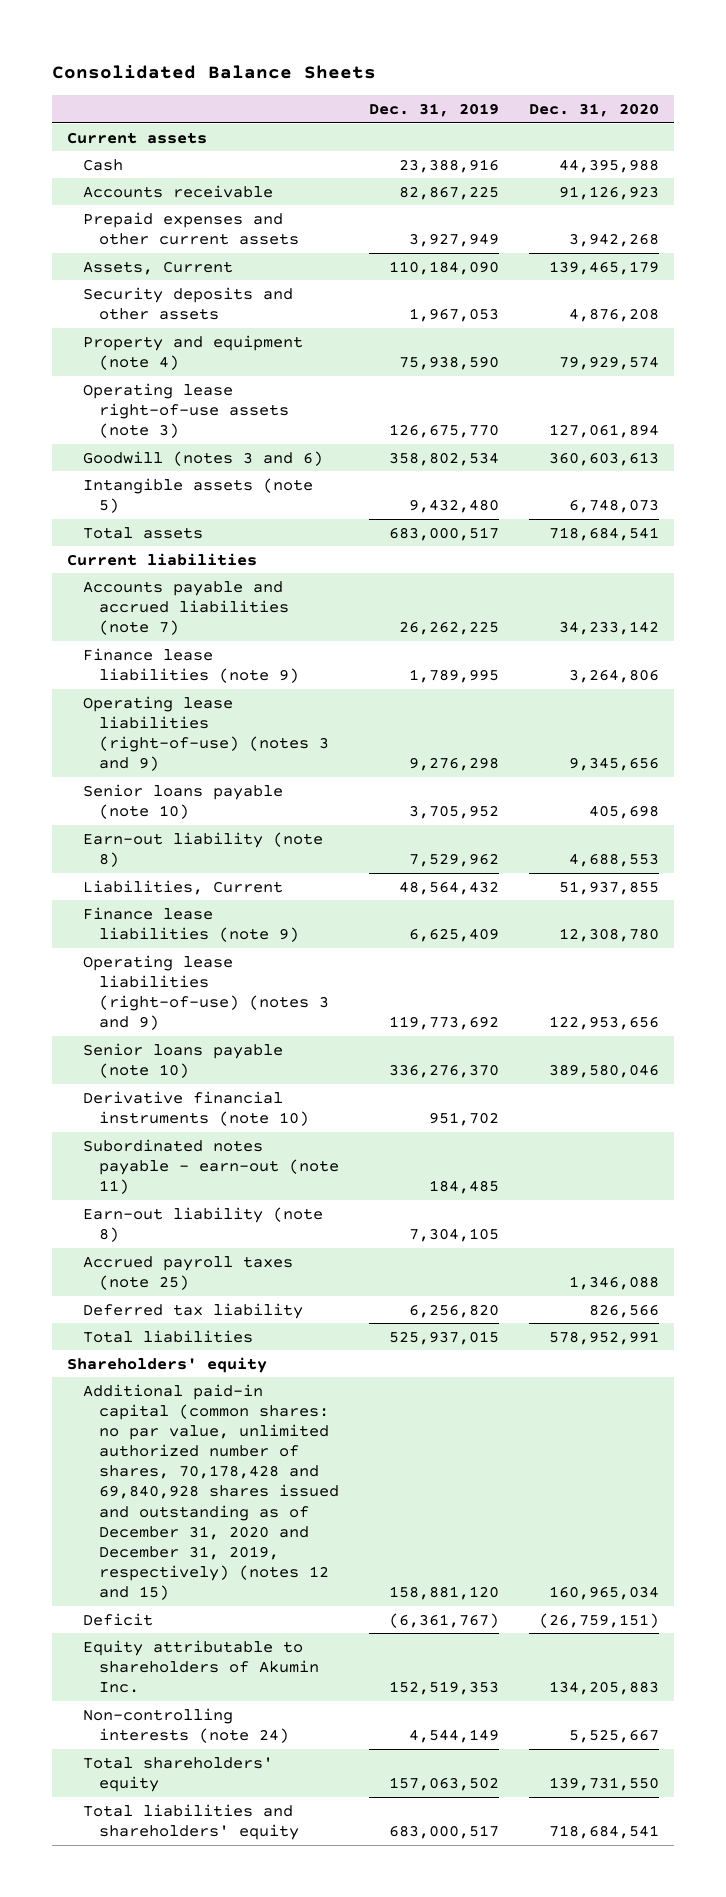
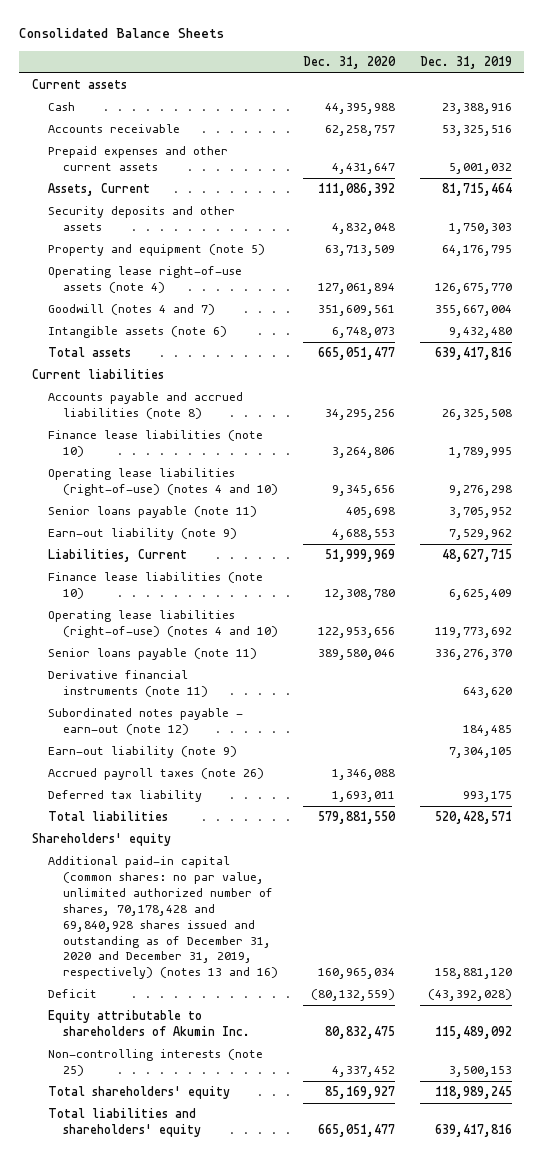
[399,185,500,200] 82,867,225 -> [442,125,513,137] 53,325,516
[559,185,660,200] 91,126,923 -> [325,125,396,137] 62,258,757
[409,232,500,247] 3,927,949 -> [449,163,513,175] 5,001,032
[569,232,660,247] 3,942,268 -> [332,163,396,175] 4,431,647
[389,260,500,275] 110,184,090 -> [442,183,513,197] 81,715,464
[549,260,660,275] 139,465,179 -> [318,183,396,197] 111,086,392
[409,307,500,322] 1,967,053 -> [449,223,513,235] 1,750,303
[569,307,660,322] 4,876,208 -> [332,223,396,235] 4,832,048
[82,334,303,370] Property and equipment (note 4) -> [47,244,265,257] Property and equipment (note 5)
[399,355,500,370] 75,938,590 -> [442,245,513,257] 64,176,795
[559,355,660,370] 79,929,574 -> [325,245,396,257] 63,713,509
[82,382,290,439] Operating lease right-of-use assets (note 3) -> [47,266,242,294] Operating lease right-of-use assets (note 4)
[82,450,323,466] Goodwill (notes 3 and 6) -> [47,304,215,316] Goodwill (notes 4 and 7)
[389,451,500,466] 358,802,534 -> [435,305,513,317] 355,667,004
[549,451,660,466] 360,603,613 -> [318,305,396,317] 351,609,561
[82,477,313,513] Intangible assets (note 5) -> [47,326,227,339] Intangible assets (note 6)
[389,526,500,541] 683,000,517 -> [435,347,513,361] 639,417,816
[549,526,660,541] 718,684,541 -> [318,347,396,361] 665,051,477
[82,580,290,636] Accounts payable and accrued liabilities (note 7) -> [47,392,243,420] Accounts payable and accrued liabilities (note 8)
[399,621,500,636] 26,262,225 -> [442,409,513,421] 26,325,508
[559,621,660,636] 34,233,142 -> [325,409,396,421] 34,295,256
[82,647,300,683] Finance lease liabilities (note 9) -> [47,430,263,458] Finance lease liabilities (note 10)
[82,695,330,772] Operating lease liabilities (right-of-use) (notes 3 and 9) -> [47,468,279,497] Operating lease liabilities (right-of-use) (notes 4 and 10)
[82,783,283,819] Senior loans payable (note 10) -> [47,506,257,519] Senior loans payable (note 11)
[82,831,323,867] Earn-out liability (note 8) -> [47,528,237,541] Earn-out liability (note 9)
[399,880,500,895] 48,564,432 -> [442,549,513,563] 48,627,715
[559,880,660,895] 51,937,855 -> [325,549,396,563] 51,999,969
[82,906,300,942] Finance lease liabilities (note 9) -> [47,572,263,600] Finance lease liabilities (note 10)
[82,954,330,1031] Operating lease liabilities (right-of-use) (notes 3 and 9) -> [47,610,279,639] Operating lease liabilities (right-of-use) (notes 4 and 10)
[82,1042,283,1078] Senior loans payable (note 10) -> [47,648,257,661] Senior loans payable (note 11)
[82,1090,310,1126] Derivative financial instruments (note 10) -> [47,670,209,698] Derivative financial instruments (note 11)
[429,1111,500,1126] 951,702 -> [463,687,513,699] 643,620
[82,1138,340,1195] Subordinated notes payable - earn-out (note 11) -> [47,708,243,736] Subordinated notes payable - earn-out (note 12)
[82,1206,323,1242] Earn-out liability (note 8) -> [47,746,237,759] Earn-out liability (note 9)
[82,1255,293,1290] Accrued payroll taxes (note 25) -> [47,768,264,781] Accrued payroll taxes (note 26)
[409,1303,500,1318] 6,256,820 -> [463,791,513,803] 993,175
[589,1303,660,1318] 826,566 -> [332,791,396,803] 1,693,011
[389,1330,500,1345] 525,937,015 -> [435,811,513,825] 520,428,571
[549,1330,660,1345] 578,952,991 -> [318,811,397,825] 579,881,550
[82,1383,340,1601] Additional paid-in capital (common shares: no par value, unlimited authorized number of shares, 70,178,428 and 69,840,928 shares issued and outstanding as of December 31, 2020 and December 31, 2019, respectively) (notes 12 and 15) -> [47,856,279,980] Additional paid-in capital (common shares: no par value, unlimited authorized number of shares, 70,178,428 and 69,840,928 shares issued and outstanding as of December 31, 2020 and December 31, 2019, respectively) (notes 13 and 16)
[389,1612,500,1628] (6,361,767) -> [428,989,513,1002] (43,392,028)
[539,1612,660,1628] (26,759,151) -> [311,989,396,1002] (80,132,559)
[389,1681,500,1696] 152,519,353 -> [435,1026,513,1040] 115,489,092
[549,1681,660,1696] 134,205,883 -> [325,1026,396,1040] 80,832,475
[82,1707,290,1743] Non-controlling interests (note 24) -> [47,1049,263,1077] Non-controlling interests (note 25)
[409,1728,500,1743] 4,544,149 -> [449,1066,513,1078] 3,500,153
[569,1728,660,1743] 5,525,667 -> [332,1066,396,1078] 4,337,452
[389,1776,500,1791] 157,063,502 -> [435,1086,513,1100] 118,989,245
[549,1776,660,1791] 139,731,550 -> [325,1086,396,1100] 85,169,927
[389,1824,500,1839] 683,000,517 -> [435,1124,513,1138] 639,417,816
[549,1824,660,1839] 718,684,541 -> [318,1124,396,1138] 665,051,477

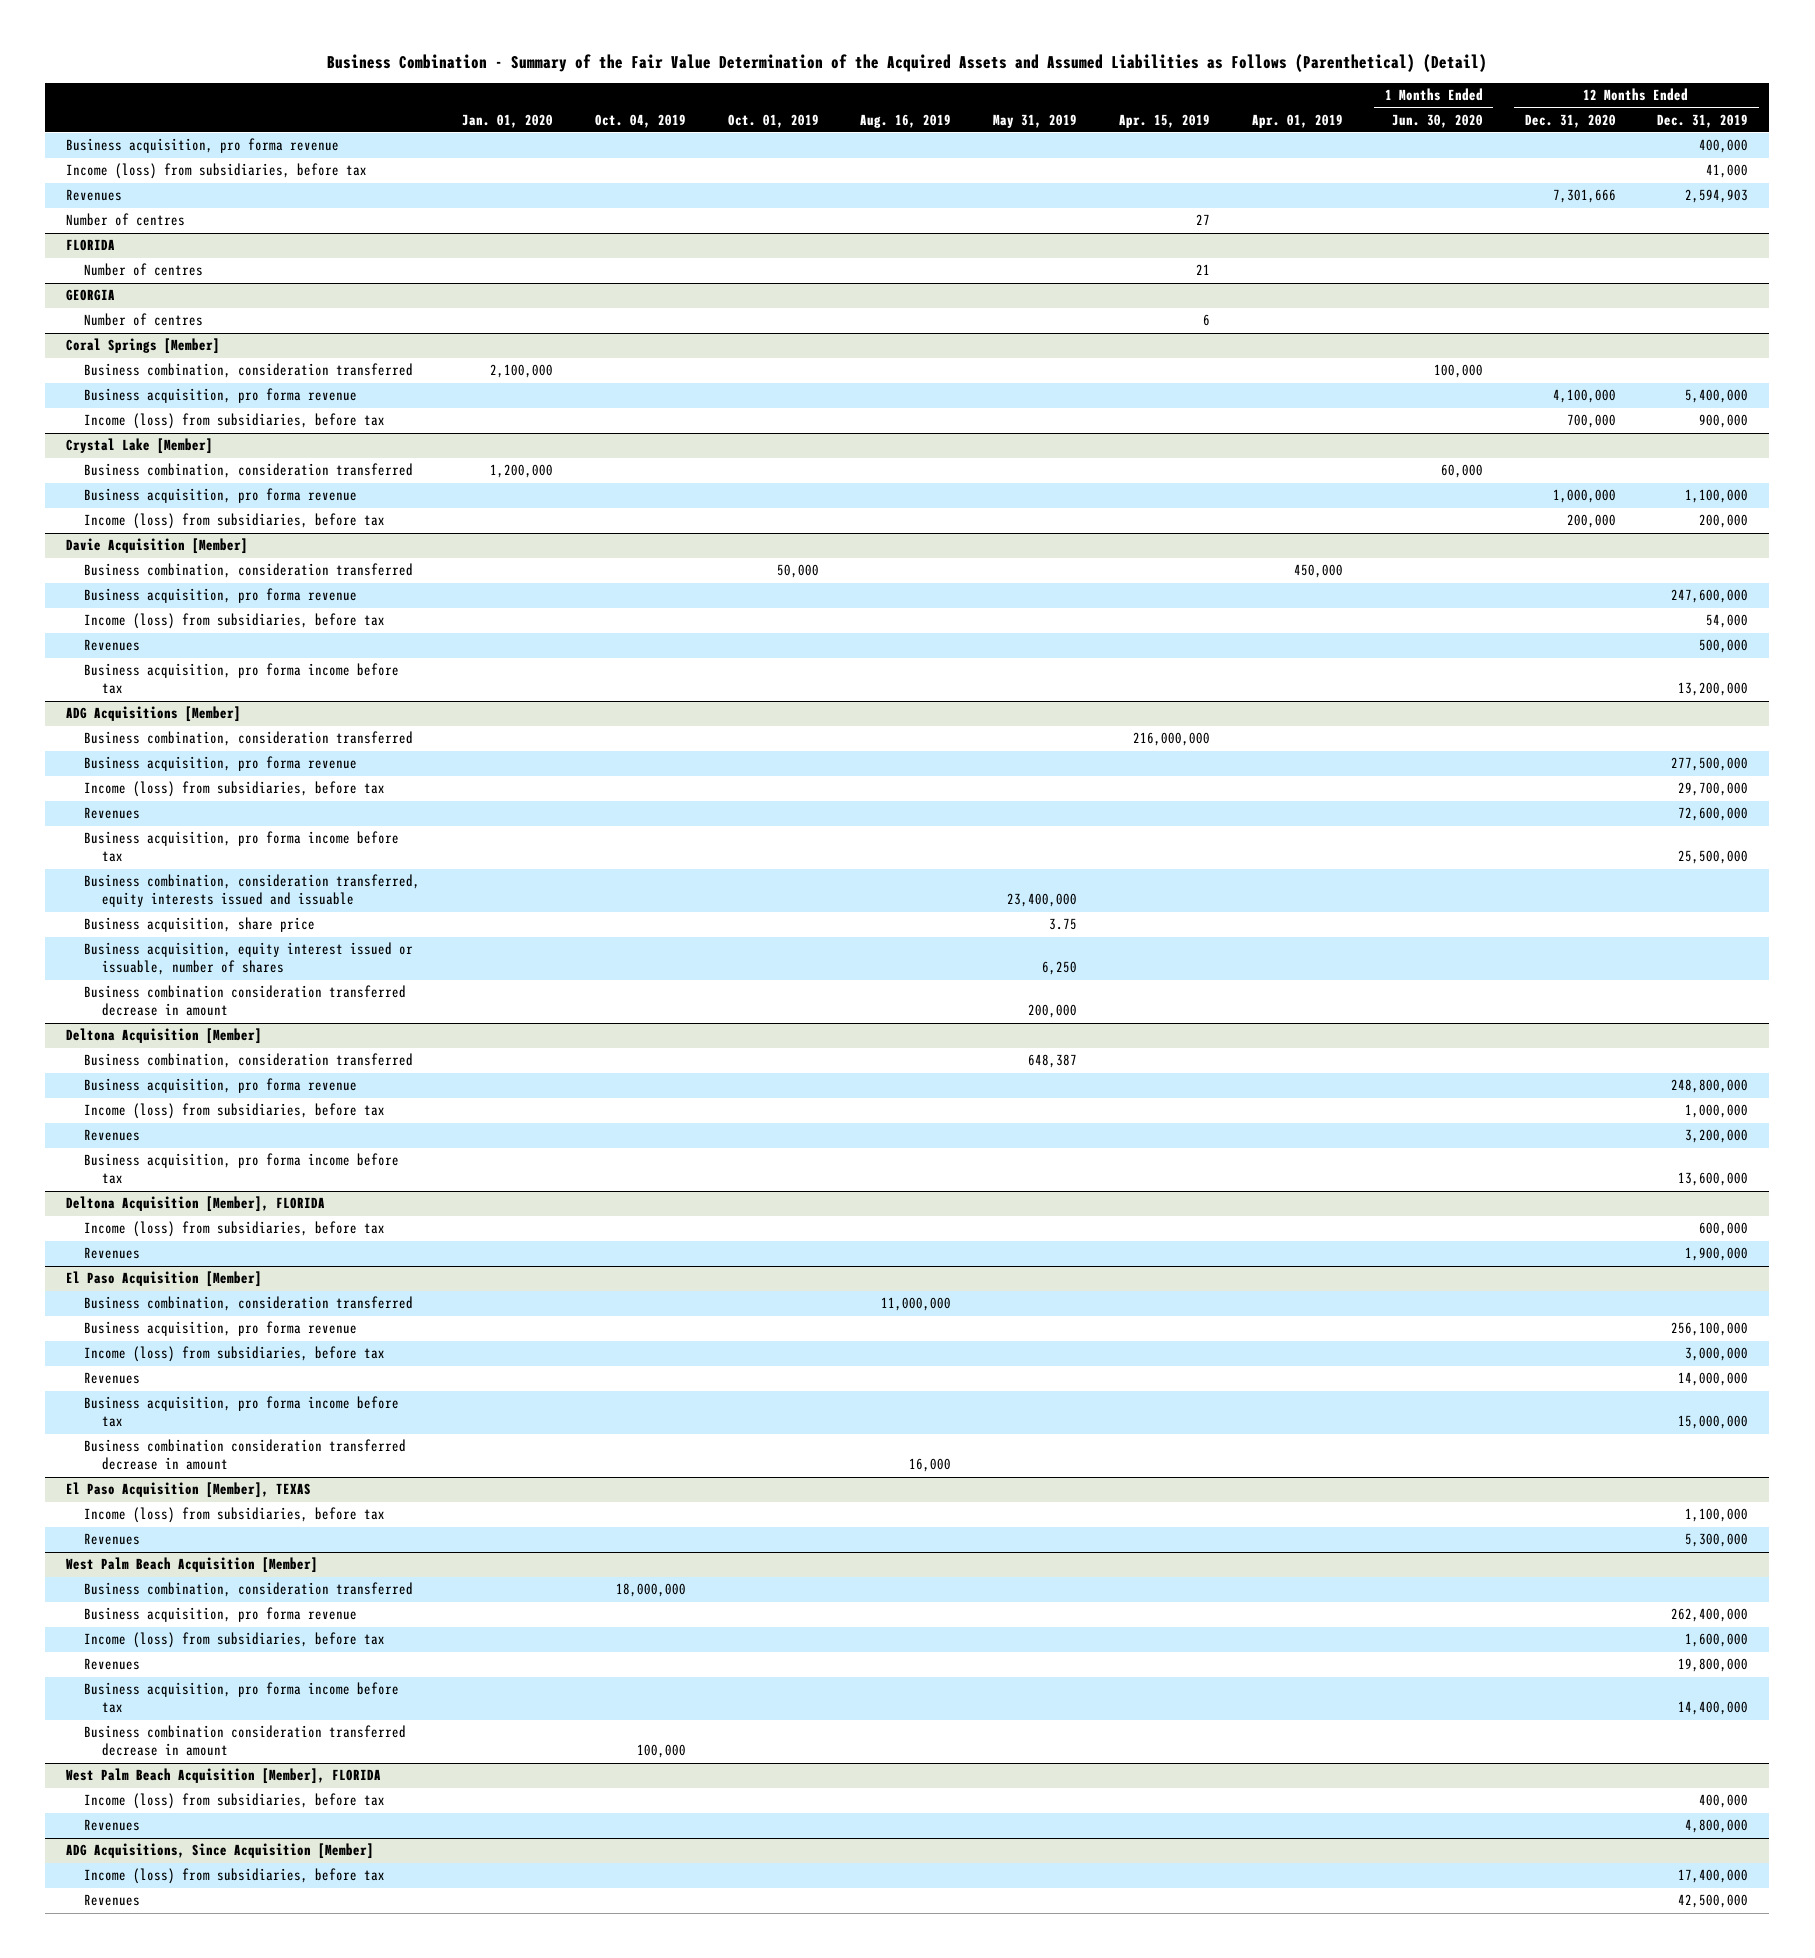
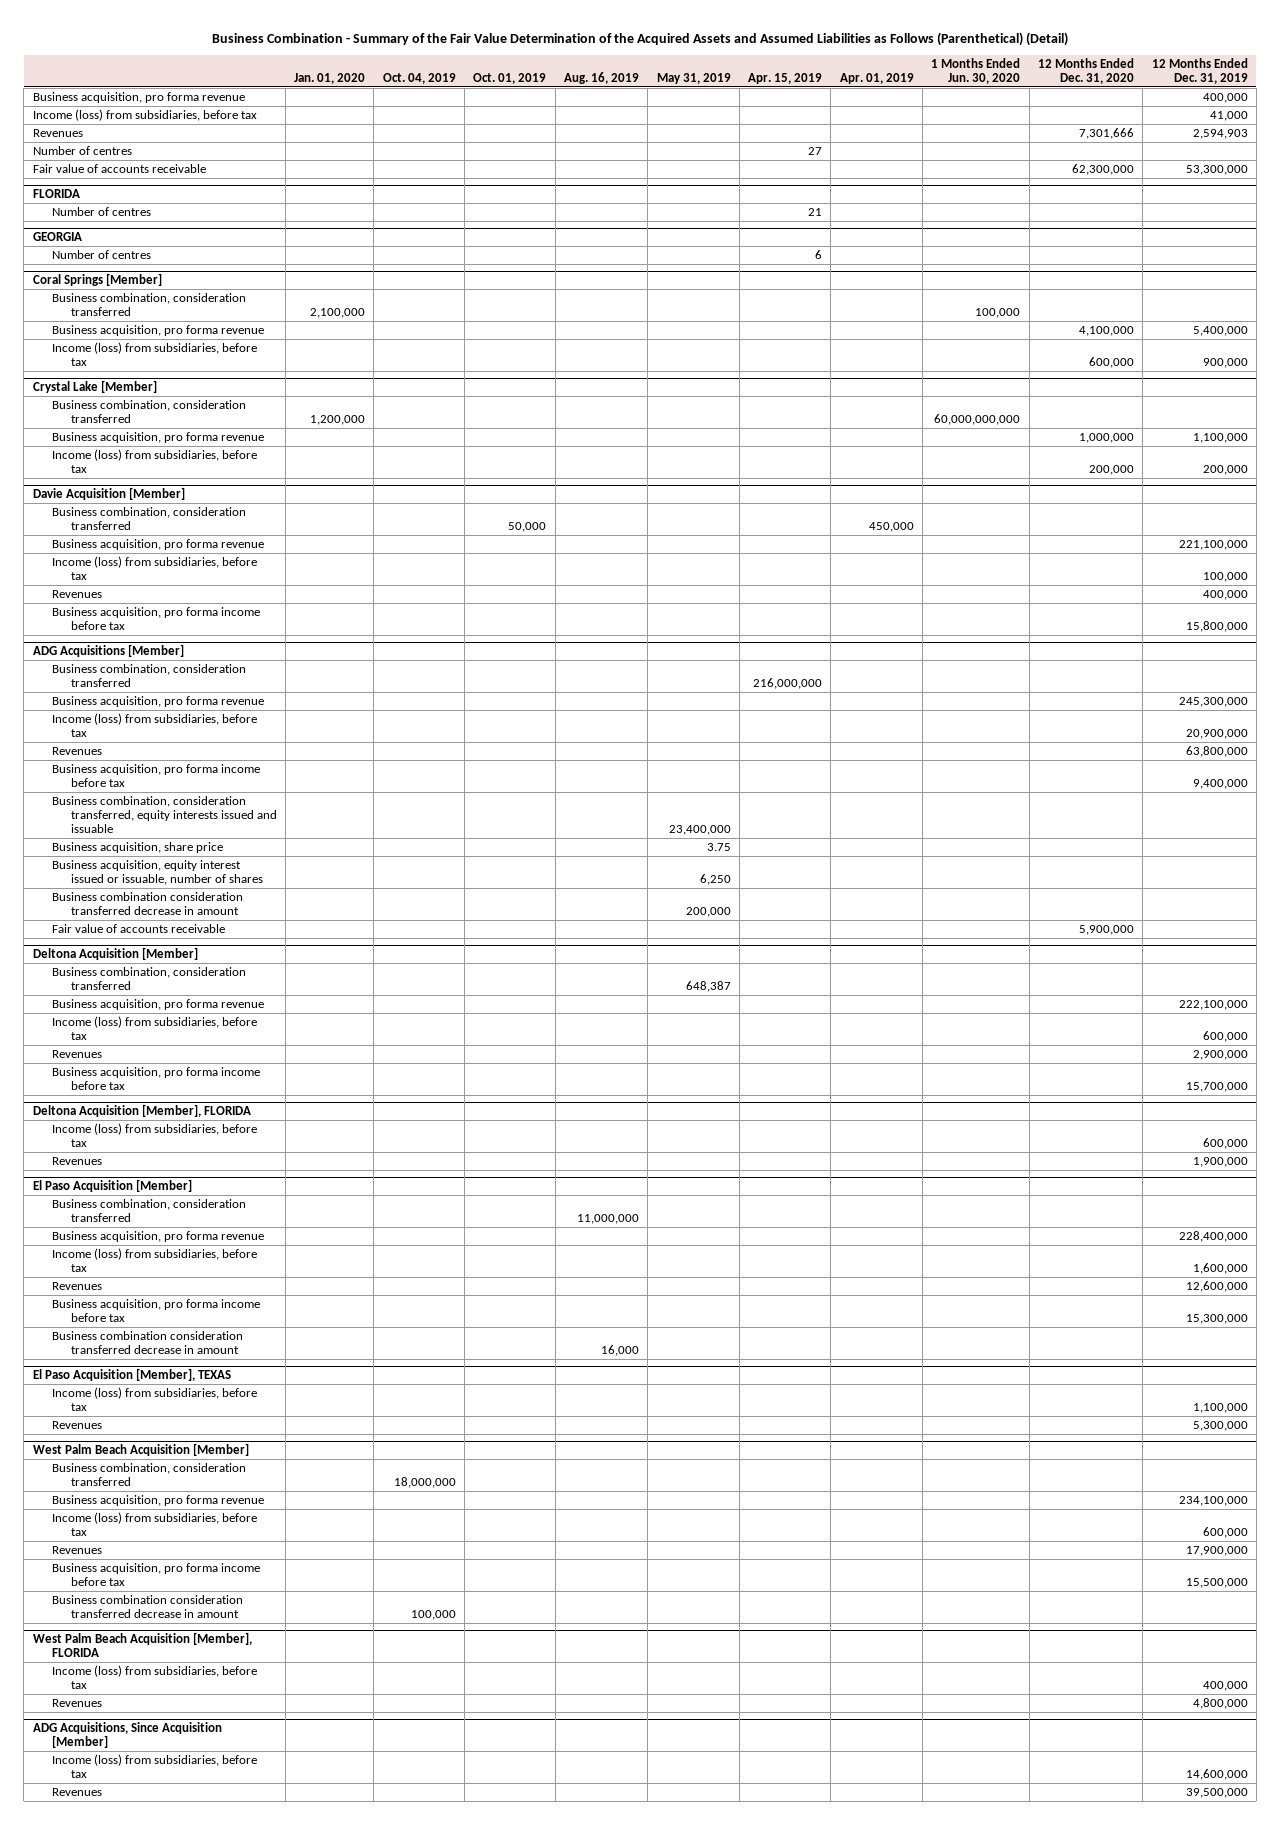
none -> [32,163,206,173] Fair value of accounts receivable
[1566,414,1616,429] 700,000 -> [1088,356,1134,368] 600,000
[1440,464,1483,479] 60,000 -> [934,413,1021,425] 60,000,000,000
[1671,589,1749,604] 247,600,000 -> [1178,539,1248,550] 221,100,000
[1706,614,1749,629] 54,000 -> [1202,571,1248,582] 100,000
[1699,639,1749,654] 500,000 -> [1202,589,1248,600] 400,000
[1678,682,1749,697] 13,200,000 -> [1185,620,1248,632] 15,800,000
[1671,757,1749,772] 277,500,000 -> [1178,696,1248,707] 245,300,000
[1678,782,1749,797] 29,700,000 -> [1185,728,1248,739] 20,900,000
[1678,807,1749,822] 72,600,000 -> [1185,745,1248,757] 63,800,000
[1678,850,1749,865] 25,500,000 -> [1192,778,1248,789] 9,400,000
none -> [51,923,225,933] Fair value of accounts receivable
[1671,1079,1749,1094] 248,800,000 -> [1178,999,1248,1010] 222,100,000
[1685,1104,1749,1119] 1,000,000 -> [1202,1030,1248,1042] 600,000
[1685,1129,1749,1144] 3,200,000 -> [1192,1049,1248,1060] 2,900,000
[1678,1172,1749,1187] 13,600,000 -> [1185,1081,1248,1092] 15,700,000
[1671,1322,1749,1337] 256,100,000 -> [1178,1230,1248,1242] 228,400,000
[1685,1347,1749,1362] 3,000,000 -> [1192,1262,1248,1274] 1,600,000
[1678,1372,1749,1387] 14,000,000 -> [1185,1280,1248,1292] 12,600,000
[1678,1415,1749,1430] 15,000,000 -> [1185,1313,1248,1324] 15,300,000
[1671,1608,1749,1623] 262,400,000 -> [1178,1495,1248,1506] 234,100,000
[1685,1633,1749,1648] 1,600,000 -> [1202,1526,1248,1538] 600,000
[1678,1658,1749,1673] 19,800,000 -> [1185,1545,1248,1556] 17,900,000
[1678,1701,1749,1716] 14,400,000 -> [1185,1577,1248,1588] 15,500,000
[1678,1869,1749,1884] 17,400,000 -> [1185,1768,1248,1780] 14,600,000
[1678,1894,1749,1909] 42,500,000 -> [1185,1787,1248,1798] 39,500,000

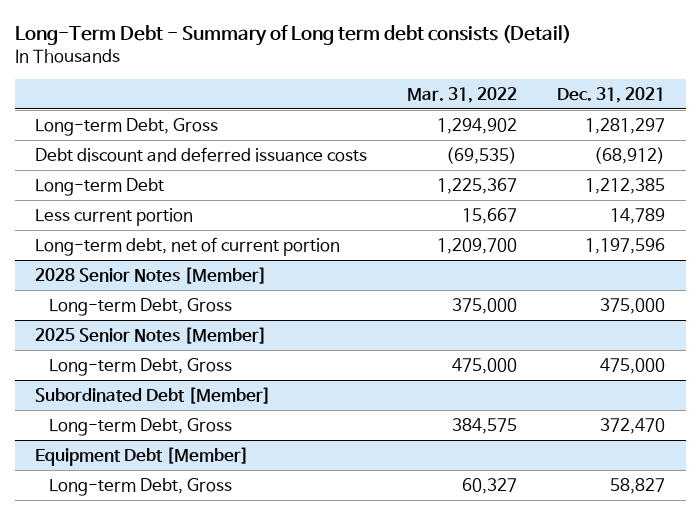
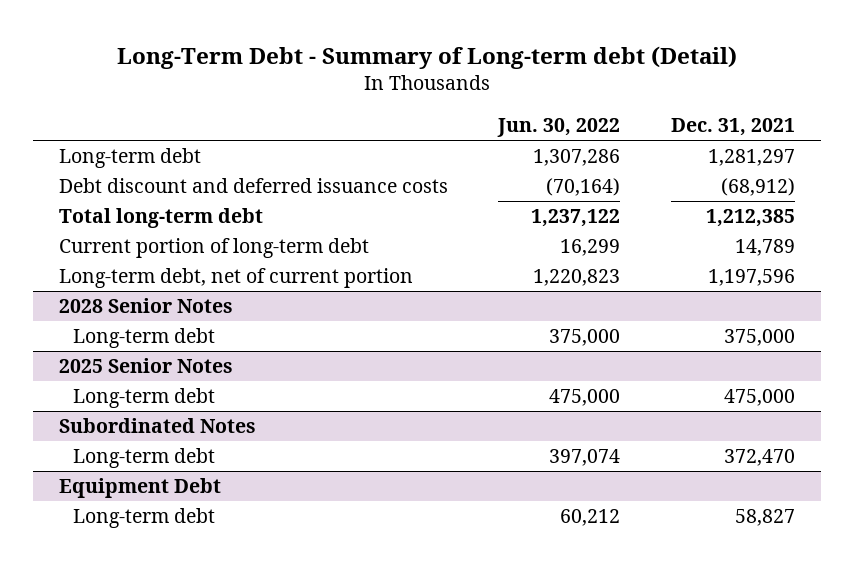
[14,25,571,47] Long-Term Debt - Summary of Long term debt consists (Detail) -> [116,45,737,69] Long-Term Debt - Summary of Long-term debt (Detail)
[407,86,518,103] Mar. 31, 2022 -> none
none -> [497,118,621,138] Jun. 30, 2022
[34,118,218,137] Long-term Debt, Gross -> [58,148,201,169] Long-term debt
[34,178,164,197] Long-term Debt -> [58,208,263,229] Total long-term debt
[34,208,193,227] Less current portion -> [58,238,369,259] Current portion of long-term debt
[34,267,267,285] 2028 Senior Notes [Member] -> [58,298,233,314] 2028 Senior Notes
[49,298,233,317] Long-term Debt, Gross -> [73,328,216,349] Long-term debt
[34,327,267,345] 2025 Senior Notes [Member] -> [58,358,233,374] 2025 Senior Notes
[49,358,233,377] Long-term Debt, Gross -> [73,388,216,409] Long-term debt
[34,387,271,405] Subordinated Debt [Member] -> [58,418,256,434] Subordinated Notes
[49,418,233,437] Long-term Debt, Gross -> [73,448,216,469] Long-term debt
[34,447,249,467] Equipment Debt [Member] -> [58,478,221,499] Equipment Debt
[49,478,233,497] Long-term Debt, Gross -> [73,508,216,529] Long-term debt

